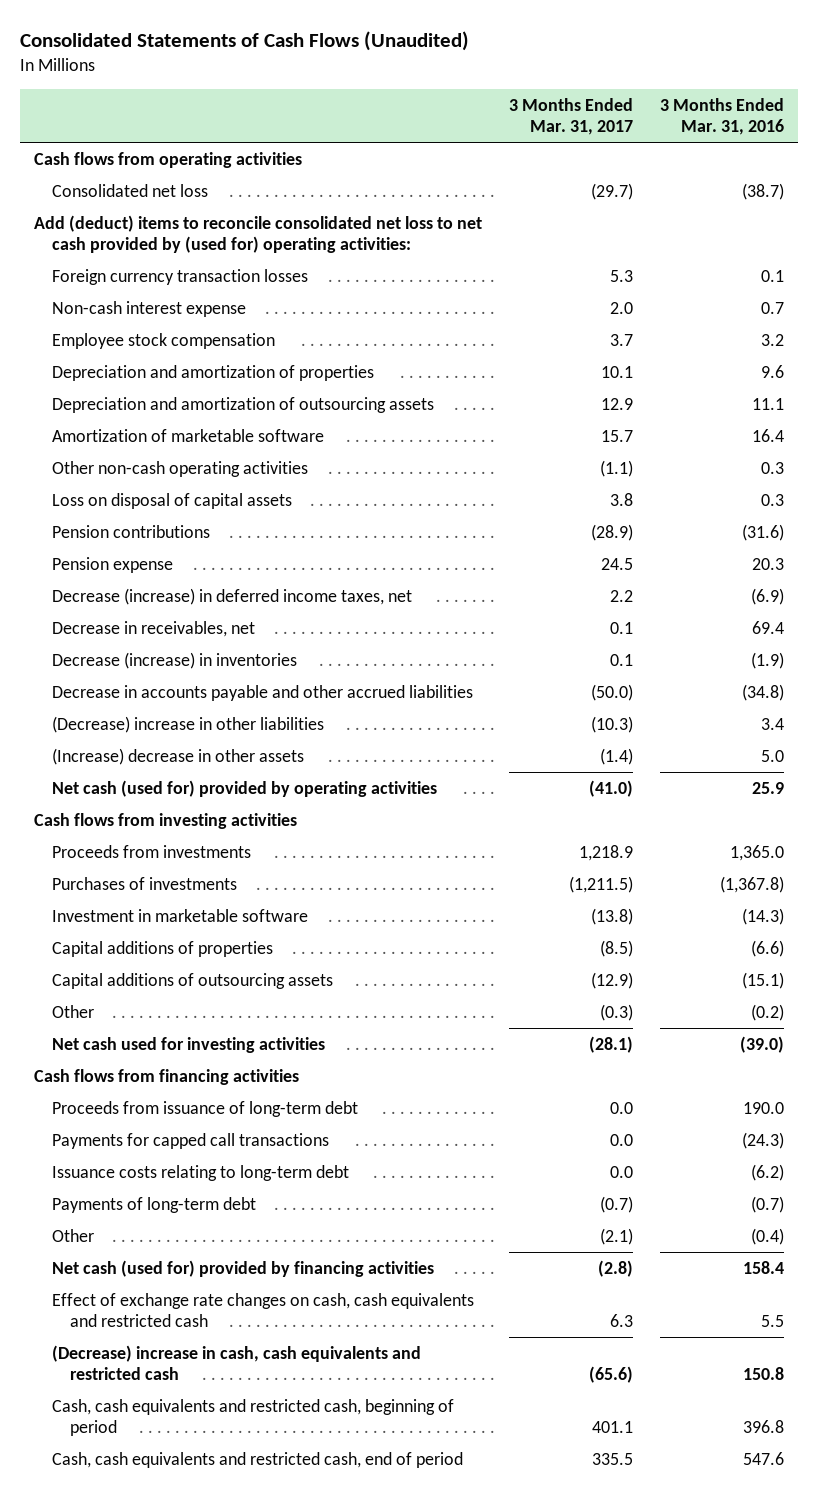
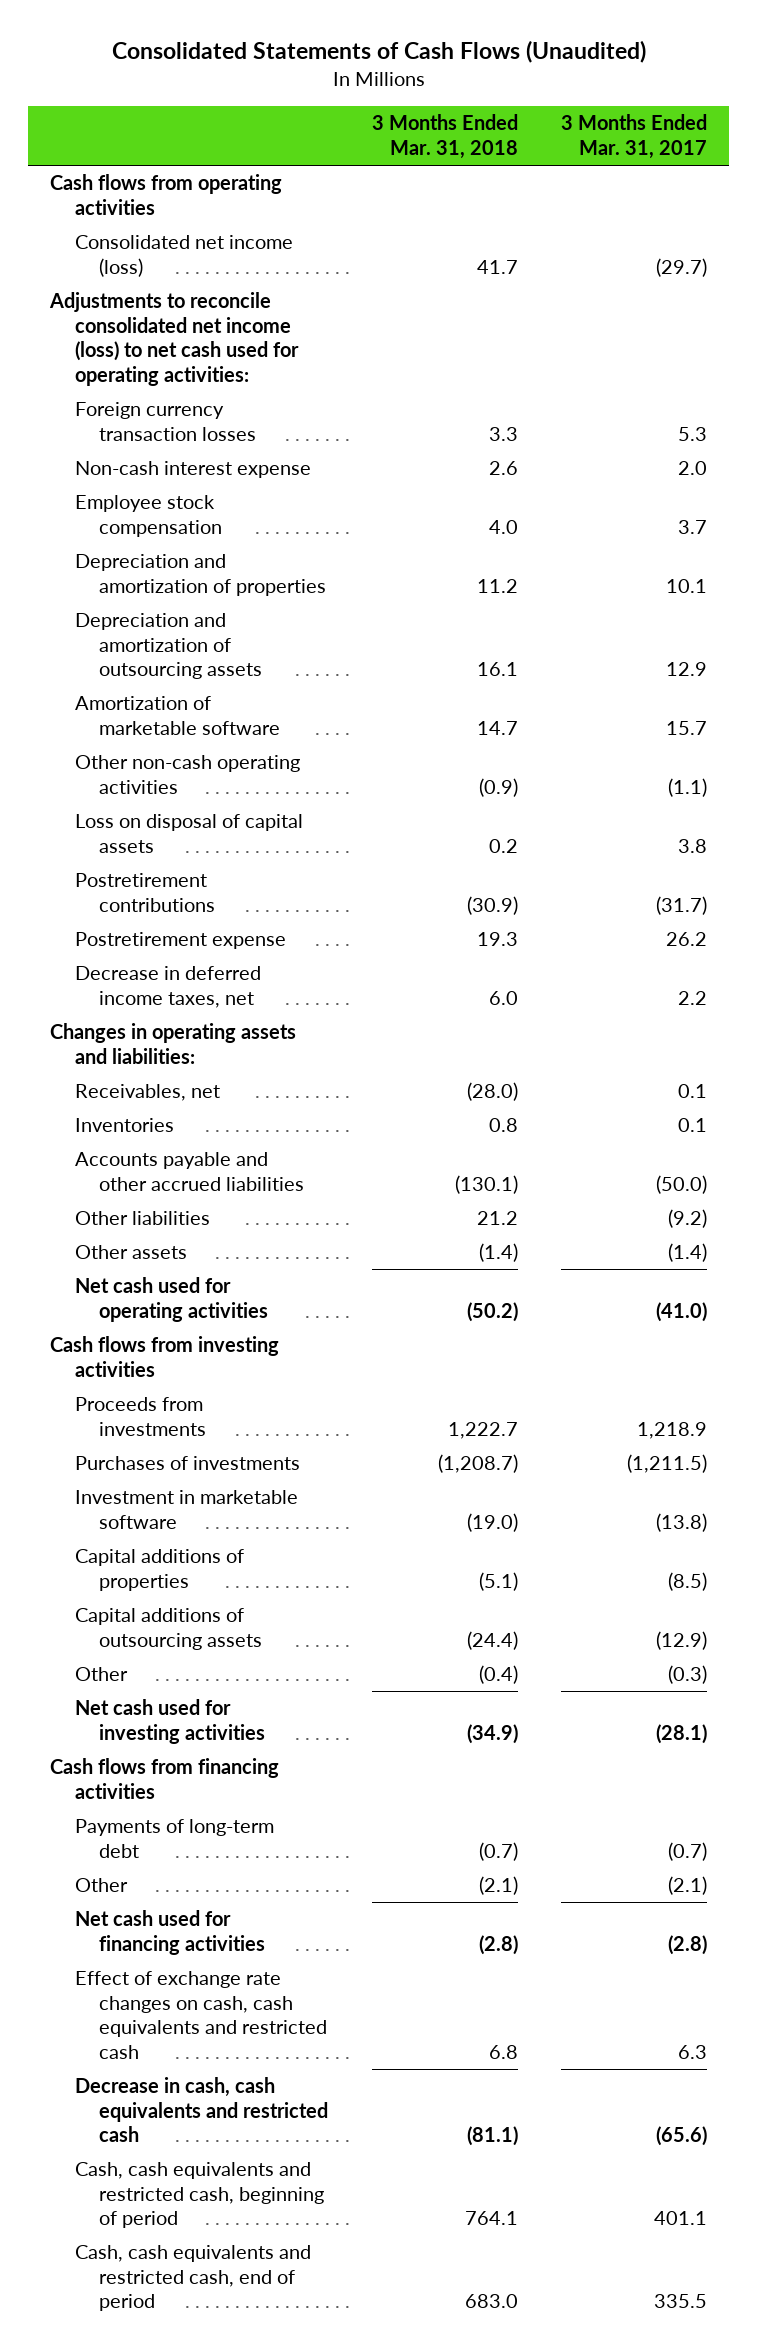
[660,97,785,136] 3 Months Ended Mar. 31, 2016 -> none
none -> [371,114,518,159] 3 Months Ended Mar. 31, 2018
[52,183,209,197] Consolidated net loss -> [74,235,293,277] Consolidated net income (loss)
[33,214,482,254] Add (deduct) items to reconcile consolidated net loss to net cash provided by (used for) operating activities: -> [49,292,299,386] Adjustments to reconcile consolidated net income (loss) to net cash used for operating activities:
[52,524,211,538] Pension contributions -> none
[52,556,174,573] Pension expense -> none
none -> [74,873,216,912] Postretirement contributions
none -> [74,932,286,950] Postretirement expense
[52,587,413,605] Decrease (increase) in deferred income taxes, net -> [74,966,261,1008] Decrease in deferred income taxes, net
none -> [50,1023,297,1064] Changes in operating assets and liabilities:
[52,620,256,637] Decrease in receivables, net -> [74,1084,220,1102] Receivables, net
[52,651,298,669] Decrease (increase) in inventories -> [74,1118,174,1133] Inventories
[52,684,474,701] Decrease in accounts payable and other accrued liabilities -> [74,1152,305,1191] Accounts payable and other accrued liabilities
[52,715,325,733] (Decrease) increase in other liabilities -> [74,1211,210,1226] Other liabilities
[591,715,634,733] (10.3) -> [668,1209,708,1229] (9.2)
[52,747,305,765] (Increase) decrease in other assets -> [74,1245,187,1260] Other assets
[52,779,438,797] Net cash (used for) provided by operating activities -> [74,1277,269,1322] Net cash used for operating activities
[52,1100,359,1117] Proceeds from issuance of long-term debt -> none
[52,1132,330,1149] Payments for capped call transactions -> none
[52,1164,350,1181] Issuance costs relating to long-term debt -> none
[52,1259,435,1277] Net cash (used for) provided by financing activities -> [74,1910,266,1955] Net cash used for financing activities
[52,1344,422,1381] (Decrease) increase in cash, cash equivalents and restricted cash -> [74,2077,329,2143] Decrease in cash, cash equivalents and restricted cash

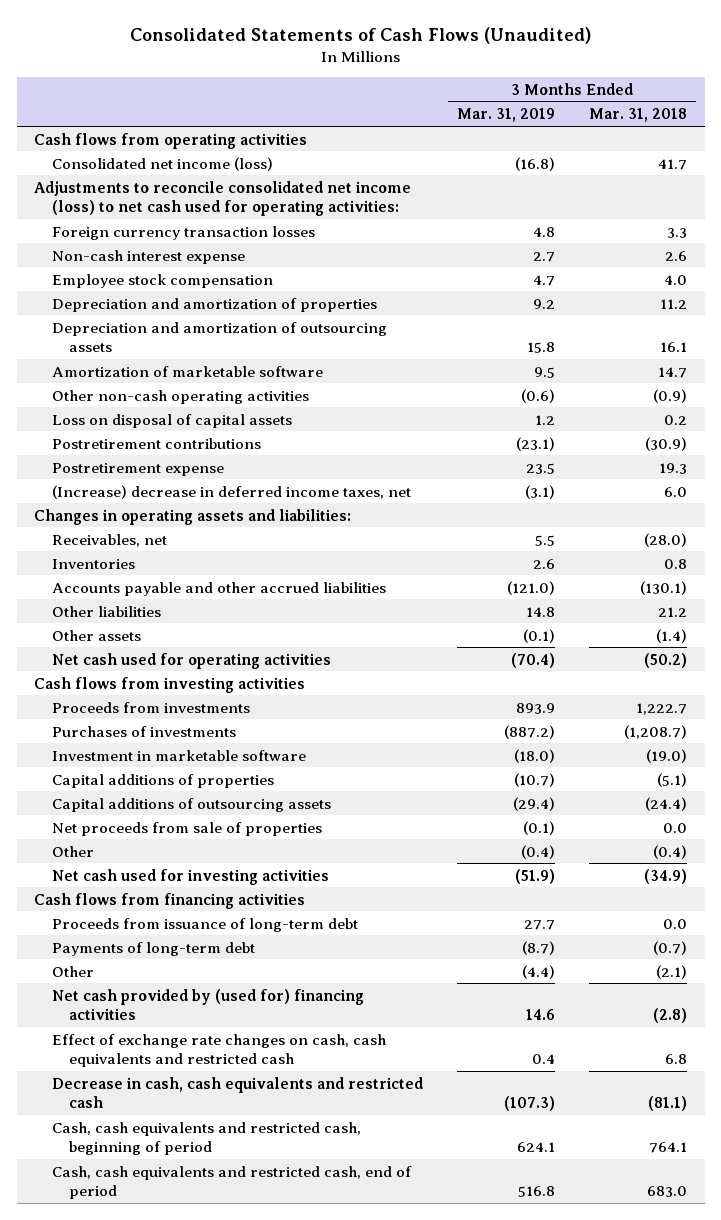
[561,114,708,159] 3 Months Ended Mar. 31, 2017 -> none
none -> [456,108,555,123] Mar. 31, 2019
[74,966,261,1008] Decrease in deferred income taxes, net -> [51,484,411,499] (Increase) decrease in deferred income taxes, net
none -> [51,821,322,836] Net proceeds from sale of properties
none -> [51,917,358,932] Proceeds from issuance of long-term debt
[74,1910,266,1955] Net cash used for financing activities -> [51,988,364,1020] Net cash provided by (used for) financing activities

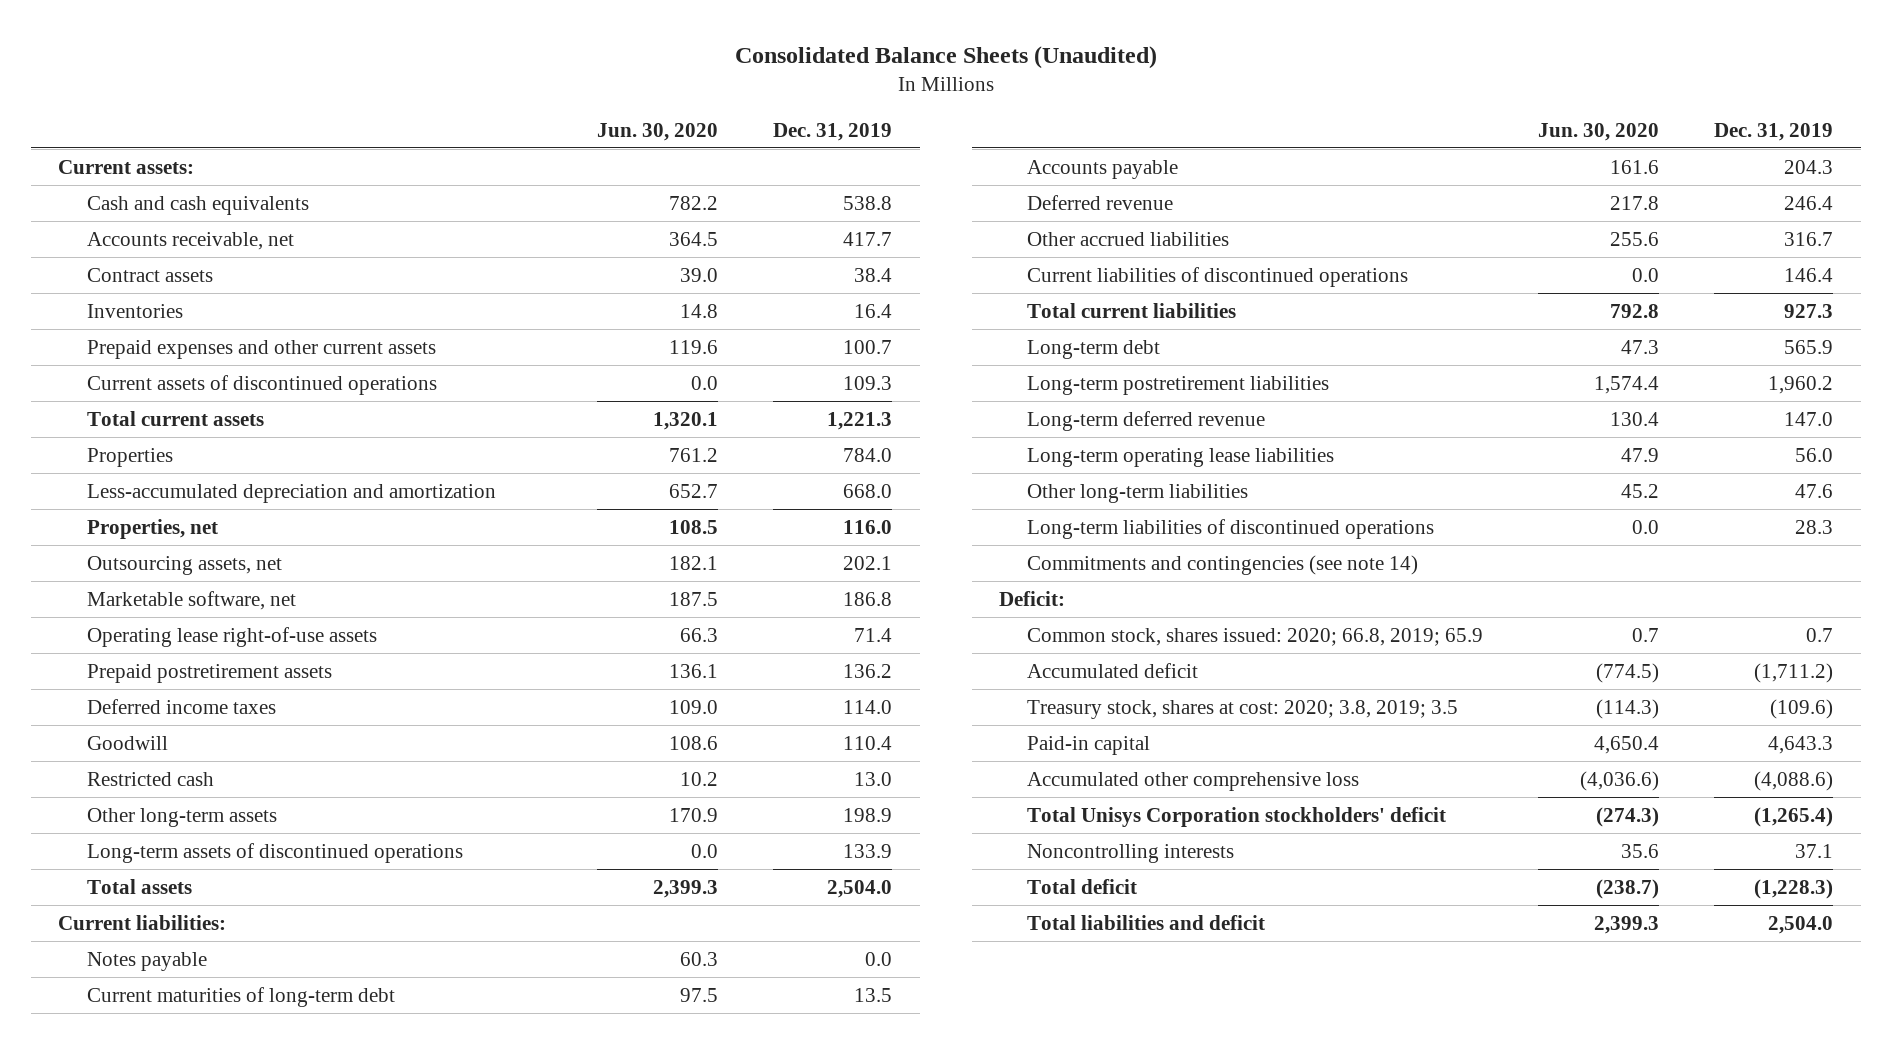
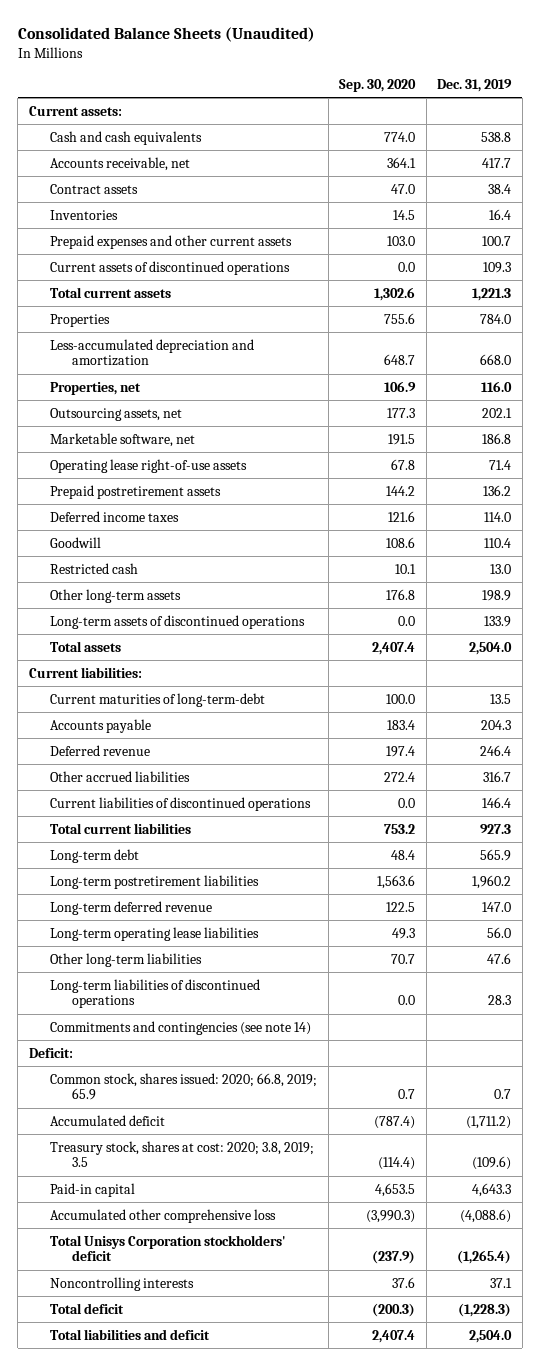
[597,122,719,141] Jun. 30, 2020 -> none
none -> [339,78,417,92] Sep. 30, 2020
[86,951,207,971] Notes payable -> none
[86,986,395,1007] Current maturities of long-term debt -> [50,692,266,707] Current maturities of long-term-debt

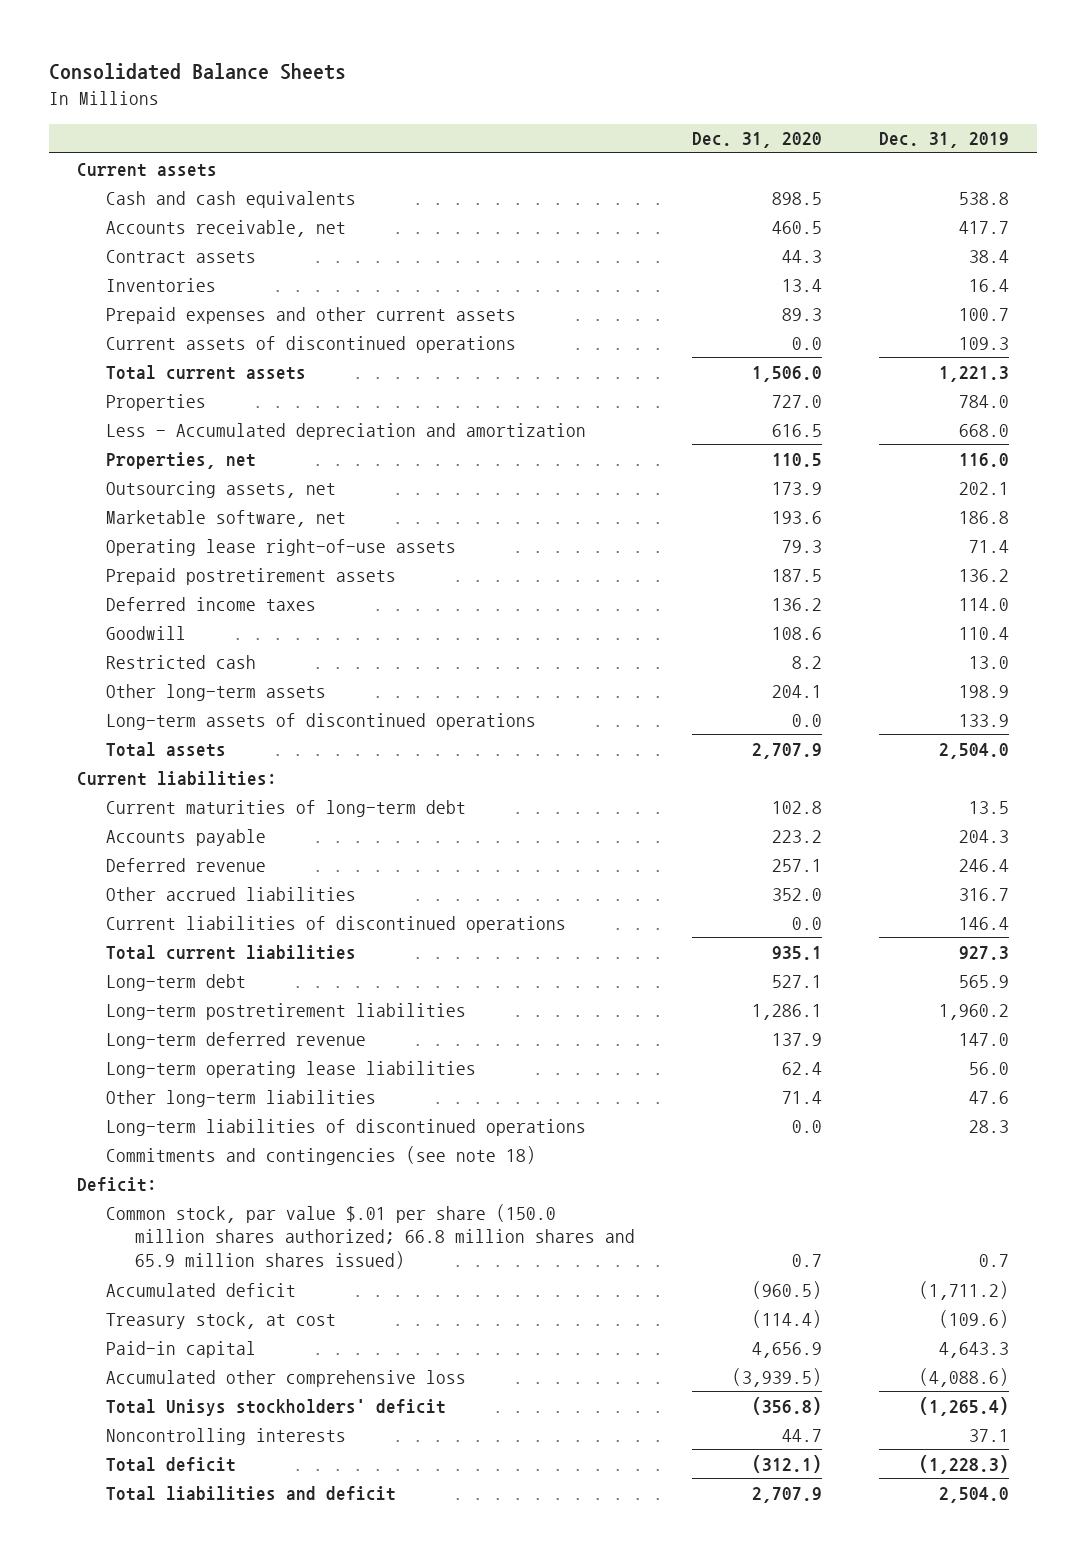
[17,27,315,43] Consolidated Balance Sheets (Unaudited) -> [48,63,346,81] Consolidated Balance Sheets
[339,78,417,92] Sep. 30, 2020 -> none
none -> [691,132,822,149] Dec. 31, 2020
[28,105,122,116] Current assets: -> [77,162,218,177] Current assets
[50,338,255,367] Less-accumulated depreciation and amortization -> [105,422,586,440] Less - Accumulated depreciation and amortization
[50,692,266,707] Current maturities of long-term-debt -> [105,799,466,817] Current maturities of long-term debt
[50,1020,312,1035] Commitments and contingencies (see note 14) -> [105,1145,536,1165] Commitments and contingencies (see note 18)
[50,1072,318,1101] Common stock, shares issued: 2020; 66.8, 2019; 65.9 -> [105,1203,635,1270] Common stock, par value $.01 per share (150.0 million shares authorized; 66.8 million shares and 65.9 million shares issued)
[50,1140,315,1168] Treasury stock, shares at cost: 2020; 3.8, 2019; 3.5 -> [105,1311,336,1329] Treasury stock, at cost
[50,1234,287,1262] Total Unisys Corporation stockholders' deficit -> [105,1398,446,1416] Total Unisys stockholders' deficit

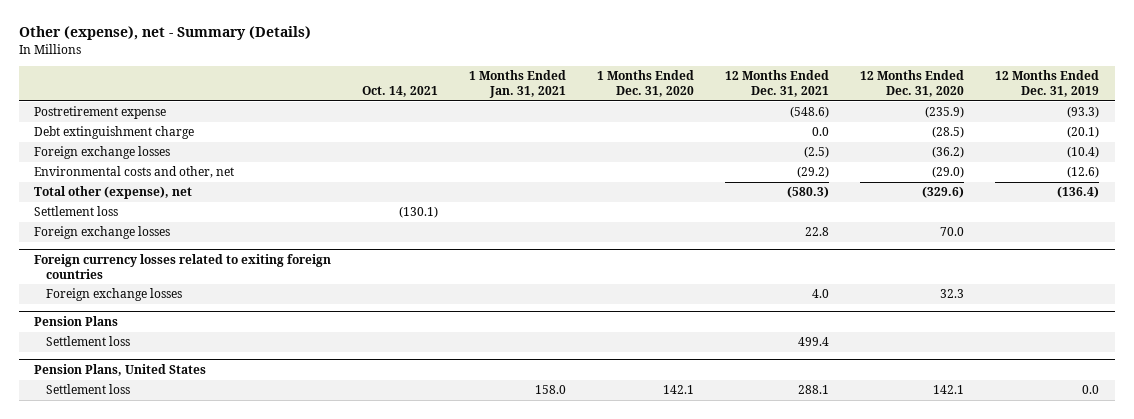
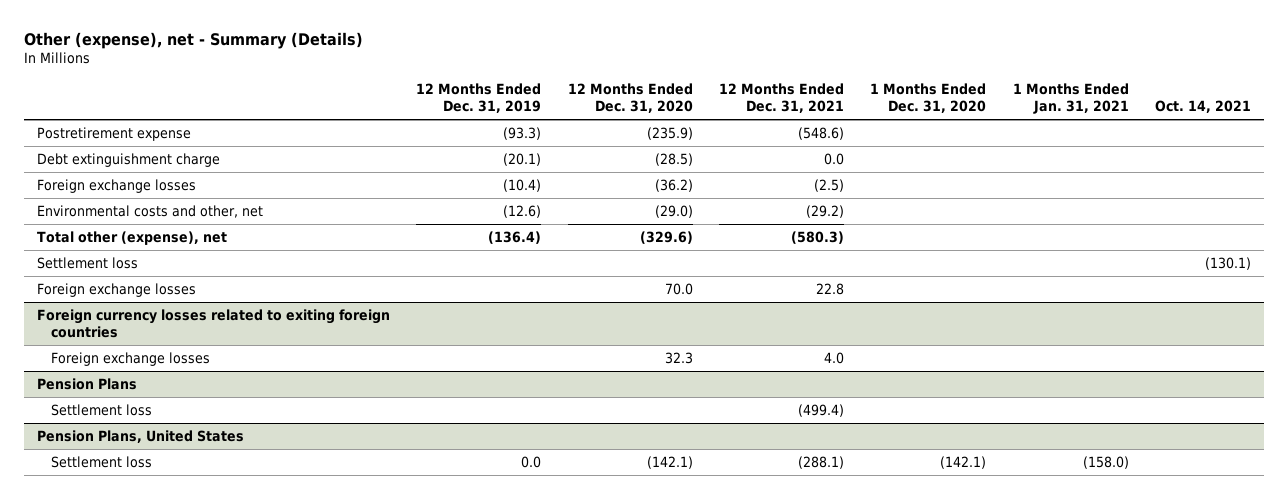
[798,337,830,347] 499.4 -> [797,403,844,417] (499.4)
[535,385,567,395] 158.0 -> [1082,455,1129,469] (158.0)
[663,385,695,395] 142.1 -> [940,455,987,469] (142.1)
[798,385,830,395] 288.1 -> [797,455,844,469] (288.1)
[933,385,965,395] 142.1 -> [646,455,693,469] (142.1)

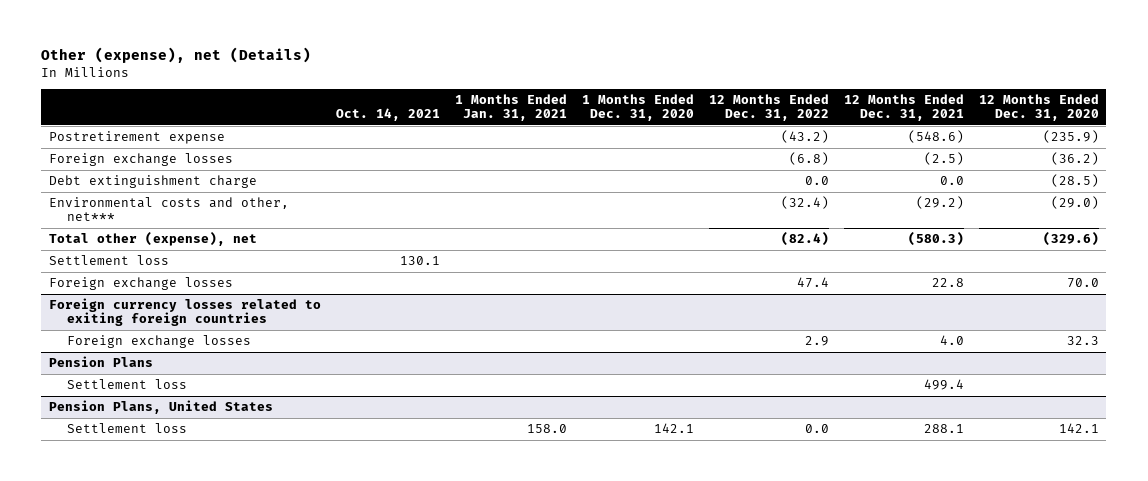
[23,31,363,49] Other (expense), net - Summary (Details) -> [41,47,312,64] Other (expense), net (Details)
[416,83,542,114] 12 Months Ended Dec. 31, 2019 -> none
none -> [708,94,829,122] 12 Months Ended Dec. 31, 2022
[36,152,220,167] Debt extinguishment charge -> [48,175,257,189] Debt extinguishment charge
[36,204,263,218] Environmental costs and other, net -> [48,197,289,222] Environmental costs and other, net***
[1204,256,1251,270] (130.1) -> [399,256,440,266] 130.1
[797,403,844,417] (499.4) -> [923,379,964,391] 499.4
[646,455,693,469] (142.1) -> [1058,423,1099,434] 142.1
[797,455,844,469] (288.1) -> [923,424,964,434] 288.1
[940,455,987,469] (142.1) -> [653,423,694,434] 142.1
[1082,455,1129,469] (158.0) -> [526,424,567,434] 158.0

